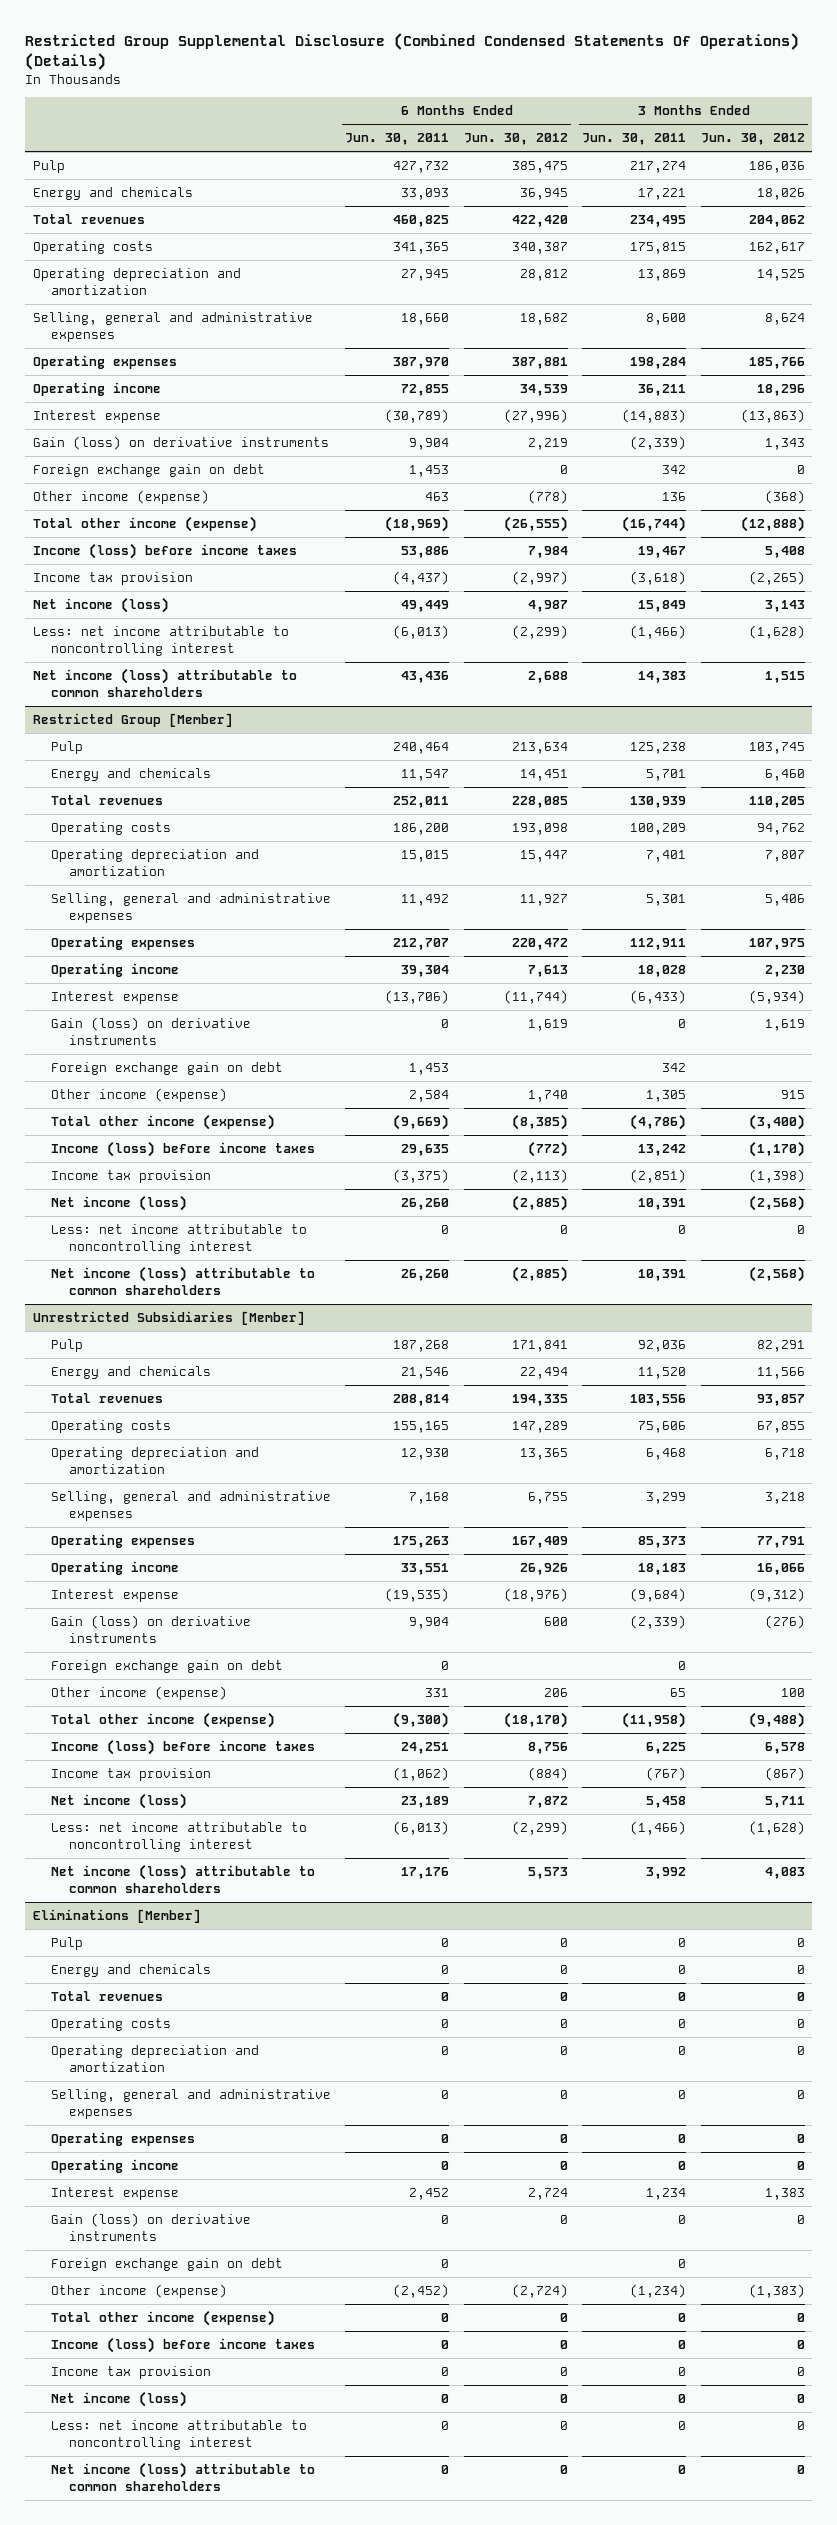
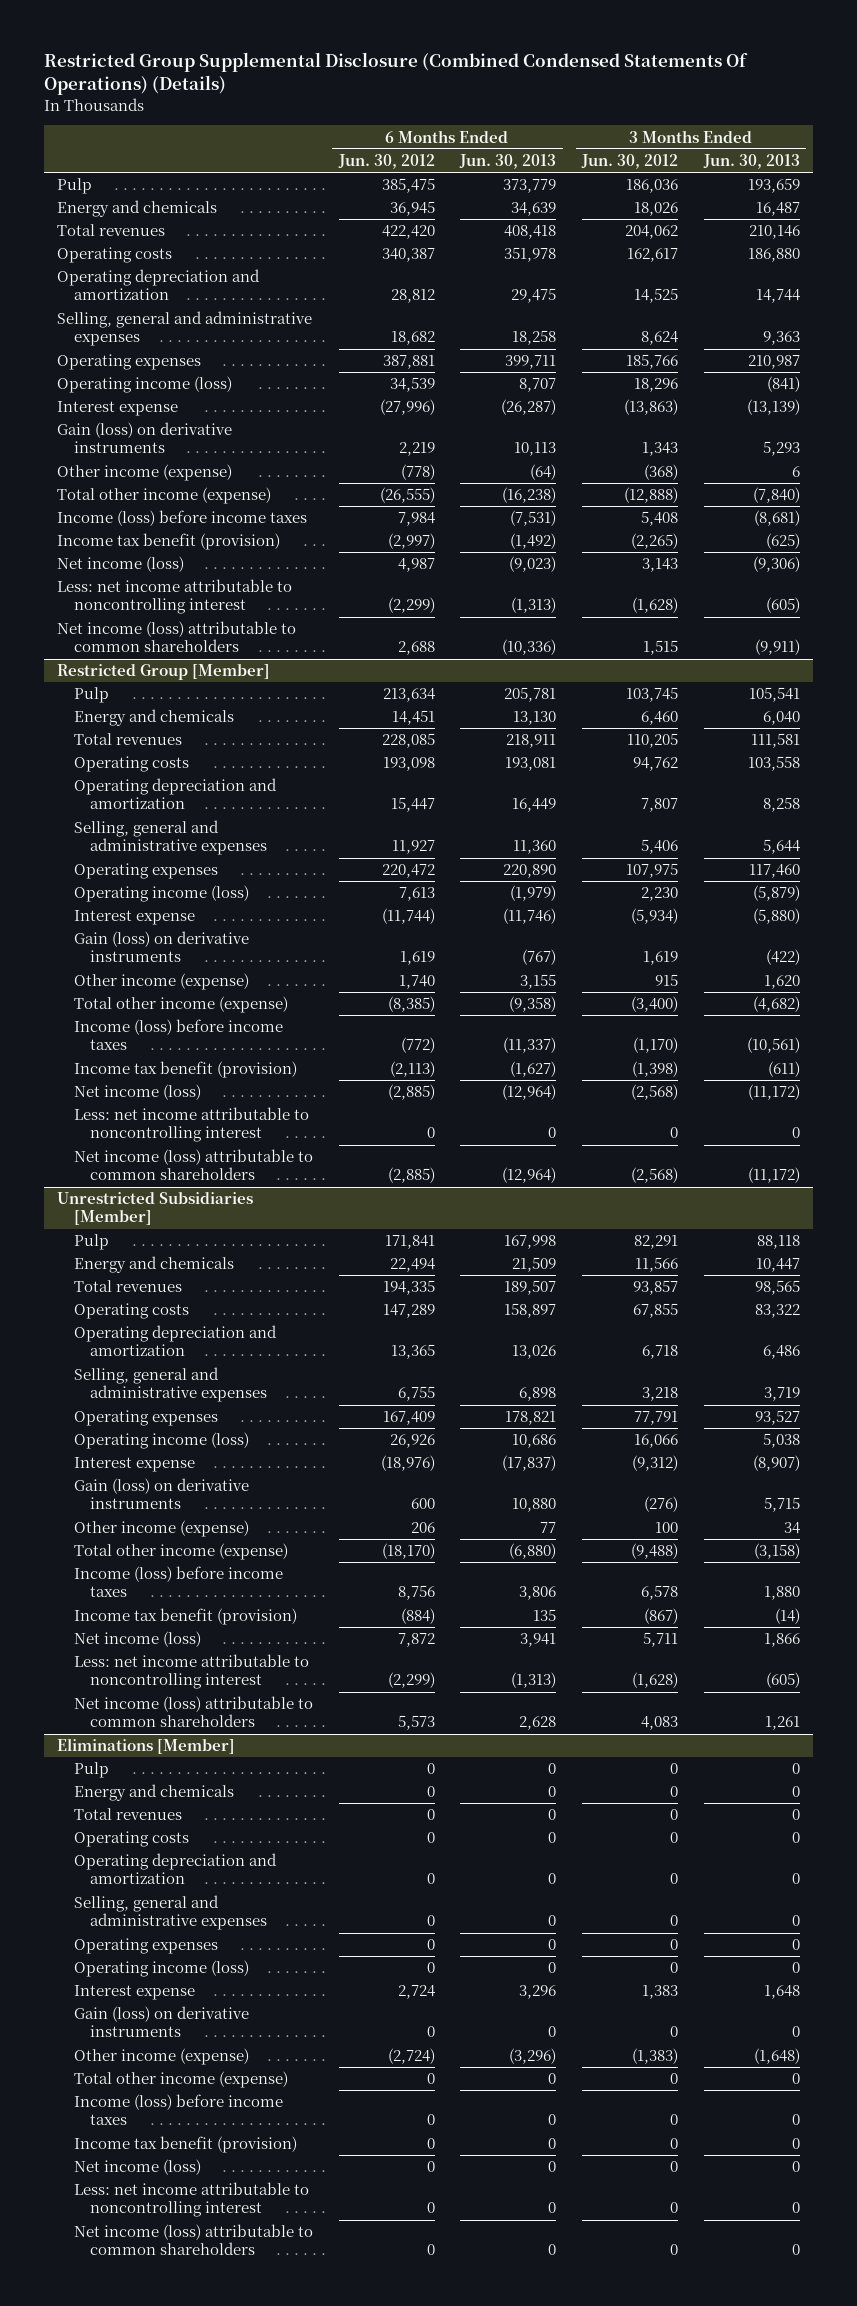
[345,133,450,146] Jun. 30, 2011 -> none
[582,133,687,146] Jun. 30, 2011 -> none
none -> [459,153,557,169] Jun. 30, 2013
none -> [702,153,800,169] Jun. 30, 2013
[32,382,161,397] Operating income -> [57,376,233,394] Operating income (loss)
[32,464,265,478] Foreign exchange gain on debt -> none
[32,572,193,586] Income tax provision -> [57,533,281,551] Income tax benefit (provision)
[51,963,180,978] Operating income -> [73,885,249,903] Operating income (loss)
[51,1062,284,1076] Foreign exchange gain on debt -> none
[51,1170,212,1184] Income tax provision -> [73,1061,297,1079] Income tax benefit (provision)
[51,1561,180,1576] Operating income -> [73,1432,249,1450] Operating income (loss)
[51,1660,284,1674] Foreign exchange gain on debt -> none
[51,1768,212,1782] Income tax provision -> [73,1608,297,1626] Income tax benefit (provision)
[51,2159,180,2174] Operating income -> [73,1960,249,1978] Operating income (loss)
[51,2258,284,2272] Foreign exchange gain on debt -> none
[51,2366,212,2380] Income tax provision -> [73,2136,297,2154] Income tax benefit (provision)

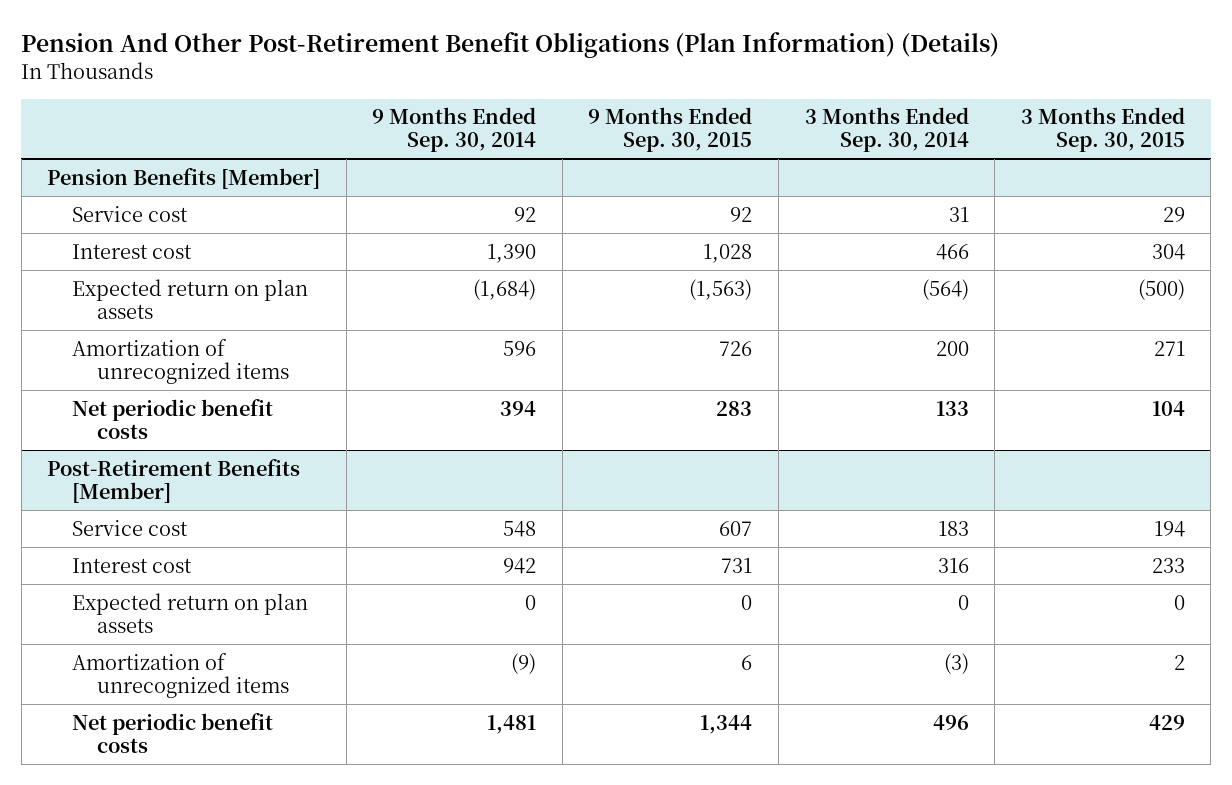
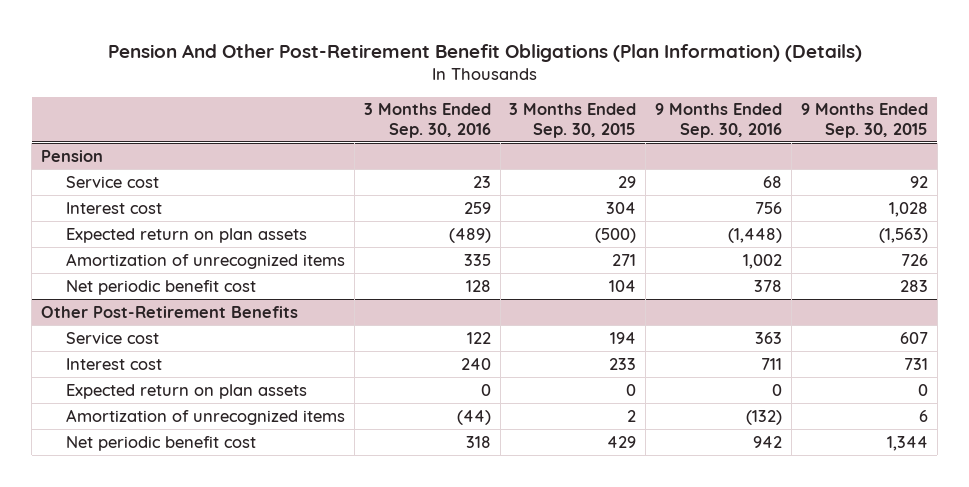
[372,107,537,153] 9 Months Ended Sep. 30, 2014 -> none
[804,107,969,153] 3 Months Ended Sep. 30, 2014 -> none
none -> [363,103,491,138] 3 Months Ended Sep. 30, 2016
none -> [655,103,783,138] 9 Months Ended Sep. 30, 2016
[47,167,321,189] Pension Benefits [Member] -> [41,149,104,162] Pension
[72,398,274,439] Net periodic benefit costs -> [65,279,256,295] Net periodic benefit cost
[47,458,301,503] Post-Retirement Benefits [Member] -> [41,305,299,318] Other Post-Retirement Benefits
[72,712,274,753] Net periodic benefit costs -> [65,435,256,451] Net periodic benefit cost

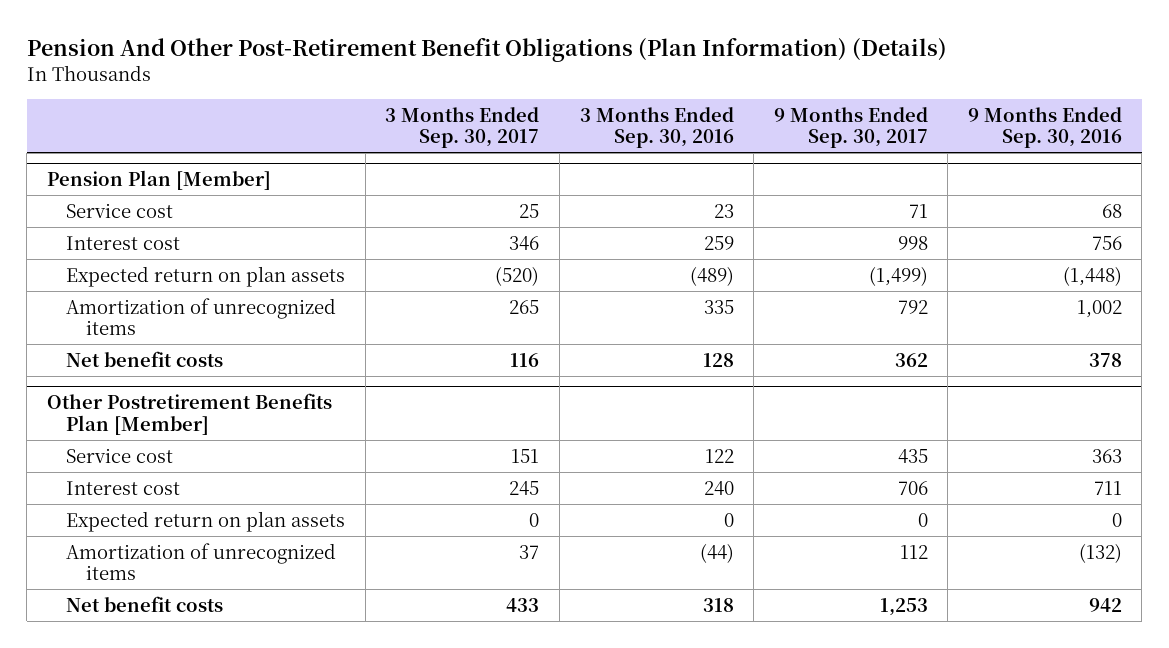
[509,103,637,138] 3 Months Ended Sep. 30, 2015 -> none
[800,103,928,138] 9 Months Ended Sep. 30, 2015 -> none
none -> [385,106,540,149] 3 Months Ended Sep. 30, 2017
none -> [773,106,928,149] 9 Months Ended Sep. 30, 2017
[41,149,104,162] Pension -> none
none -> [46,170,271,191] Pension Plan [Member]
[41,305,299,318] Other Post-Retirement Benefits -> none
[65,279,256,295] Net periodic benefit cost -> [66,350,224,367] Net benefit costs
none -> [46,393,332,435] Other Postretirement Benefits Plan [Member]
[65,435,256,451] Net periodic benefit cost -> [66,595,224,612] Net benefit costs

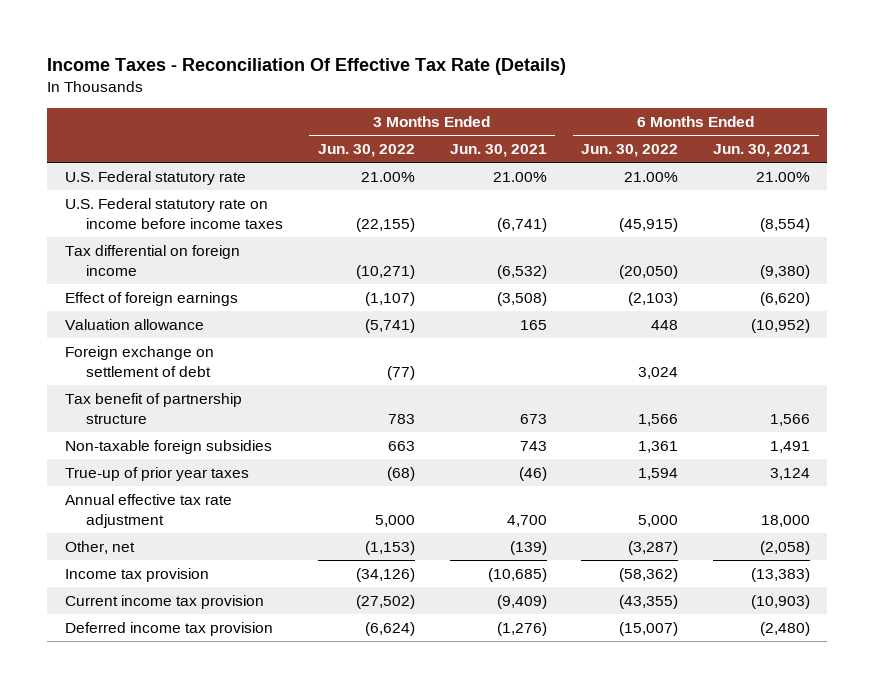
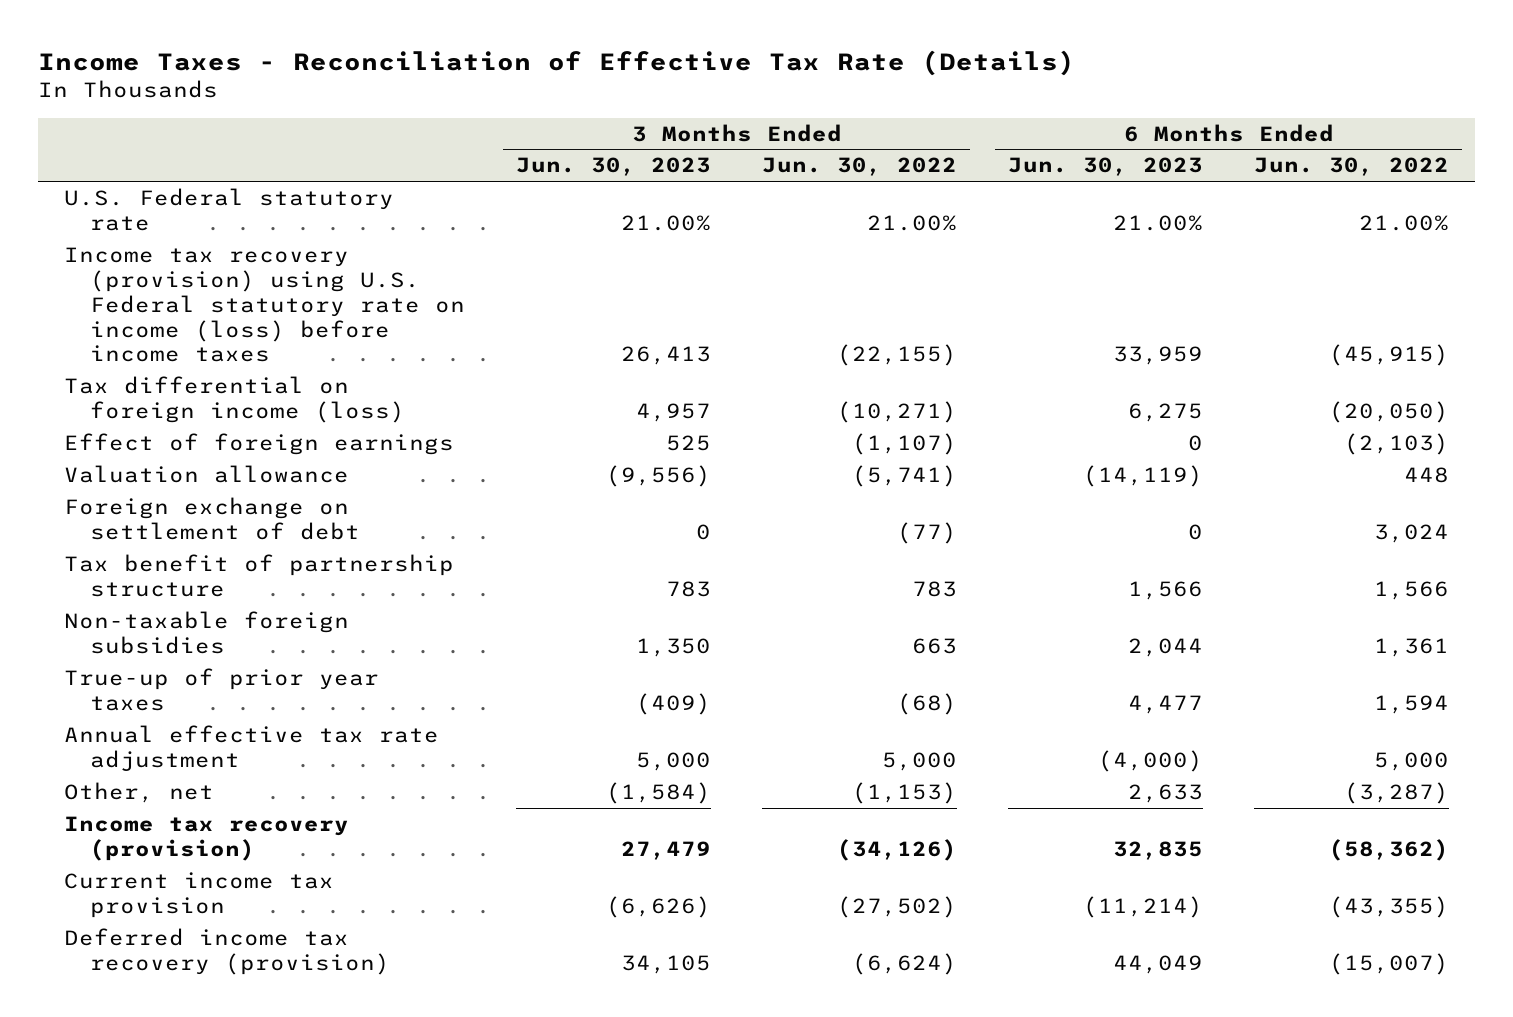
[47,58,567,76] Income Taxes - Reconciliation Of Effective Tax Rate (Details) -> [38,49,1076,76] Income Taxes - Reconciliation of Effective Tax Rate (Details)
[449,144,547,158] Jun. 30, 2021 -> none
[713,144,811,158] Jun. 30, 2021 -> none
none -> [516,157,712,177] Jun. 30, 2023
none -> [1008,157,1204,177] Jun. 30, 2023
[64,198,284,229] U.S. Federal statutory rate on income before income taxes -> [63,247,466,363] Income tax recovery (provision) using U.S. Federal statutory rate on income (loss) before income taxes
[64,245,240,276] Tax differential on foreign income -> [63,376,406,423] Tax differential on foreign income (loss)
[64,568,209,583] Income tax provision -> [63,816,349,861] Income tax recovery (provision)
[64,622,273,637] Deferred income tax provision -> [63,928,391,975] Deferred income tax recovery (provision)

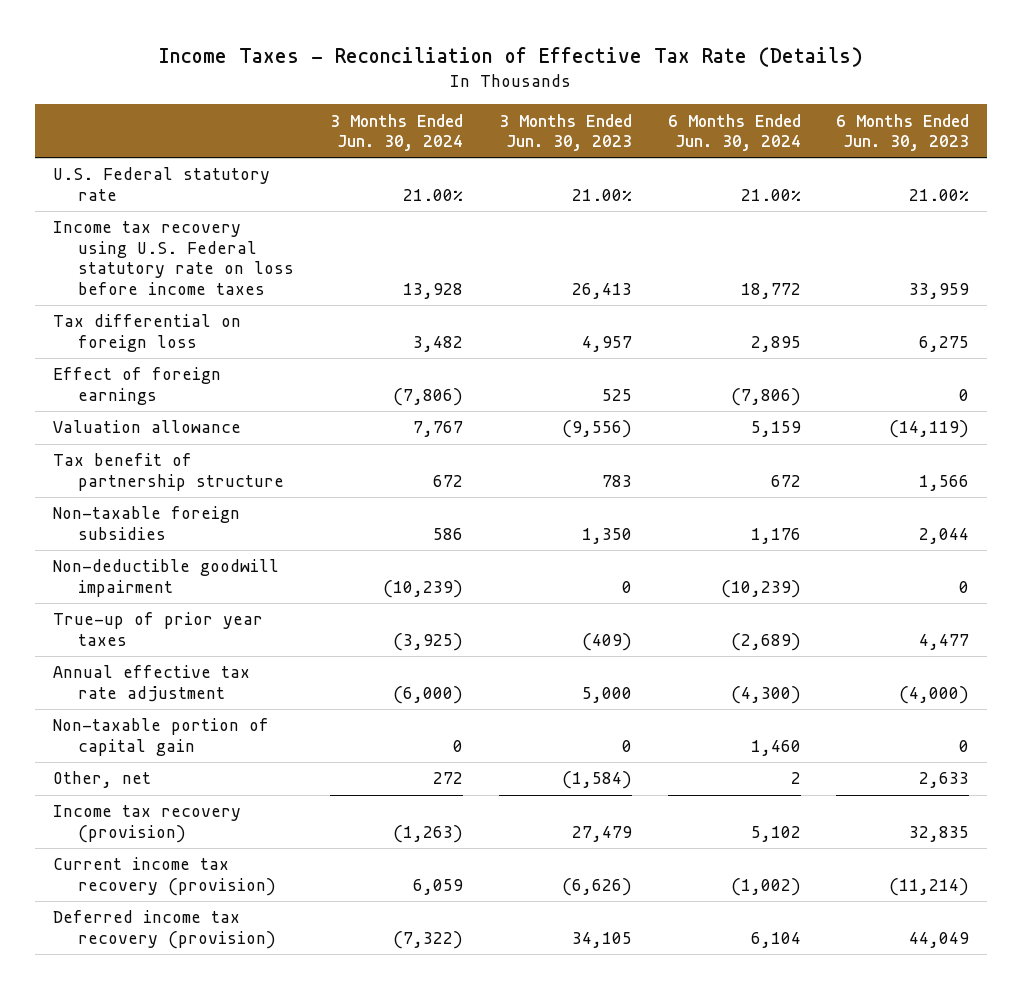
[762,157,958,177] Jun. 30, 2022 -> none
[1254,157,1450,177] Jun. 30, 2022 -> none
none -> [329,113,463,152] 3 Months Ended Jun. 30, 2024
none -> [667,113,801,152] 6 Months Ended Jun. 30, 2024
[63,247,466,363] Income tax recovery (provision) using U.S. Federal statutory rate on income (loss) before income taxes -> [53,221,294,295] Income tax recovery using U.S. Federal statutory rate on loss before income taxes
[63,376,406,423] Tax differential on foreign income (loss) -> [53,314,242,352] Tax differential on foreign loss
[63,497,361,540] Foreign exchange on settlement of debt -> none
none -> [53,559,280,597] Non-deductible goodwill impairment
none -> [53,718,270,756] Non-taxable portion of capital gain
[63,872,334,918] Current income tax provision -> [53,857,276,896] Current income tax recovery (provision)

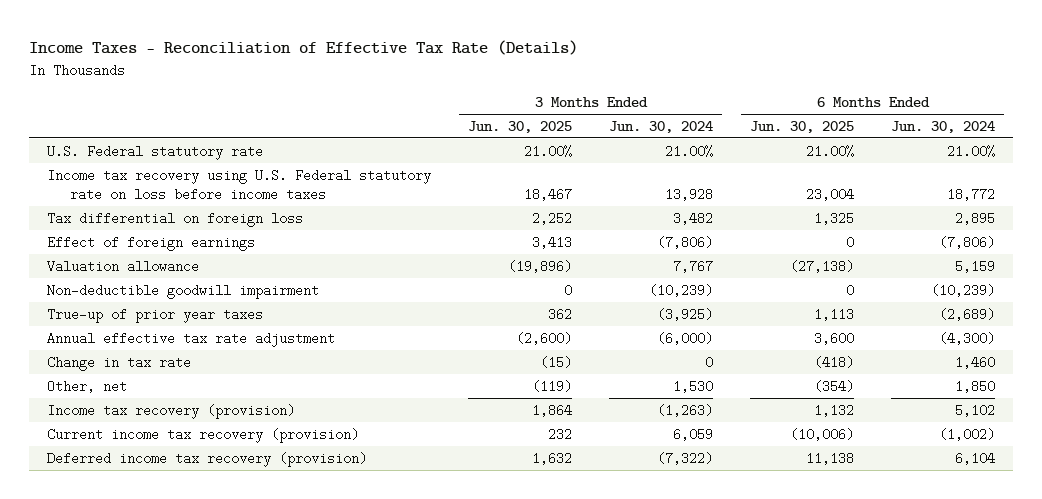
[498,113,632,152] 3 Months Ended Jun. 30, 2023 -> none
[836,113,970,152] 6 Months Ended Jun. 30, 2023 -> none
none -> [468,120,573,133] Jun. 30, 2025
none -> [750,120,855,133] Jun. 30, 2025
[53,453,284,491] Tax benefit of partnership structure -> none
[53,506,241,540] Non-taxable foreign subsidies -> none
[53,718,270,756] Non-taxable portion of capital gain -> [47,355,192,371] Change in tax rate
[432,772,463,785] 272 -> [673,379,714,393] 1,530
[790,772,801,785] 2 -> [955,379,996,393] 1,850

